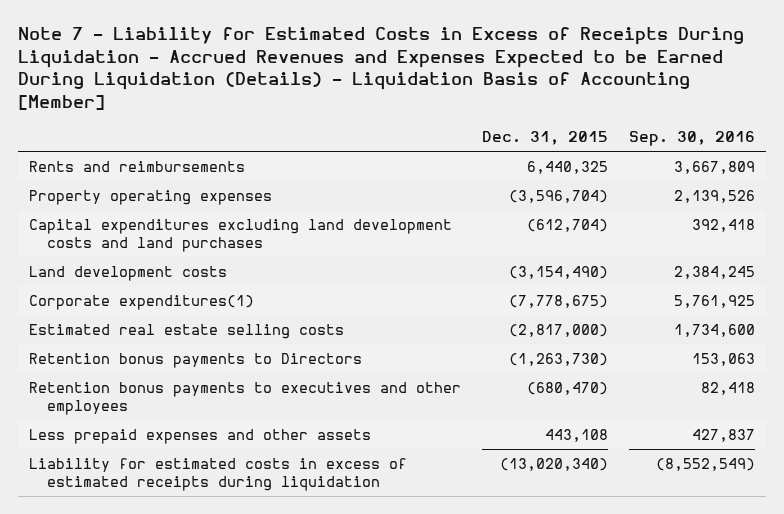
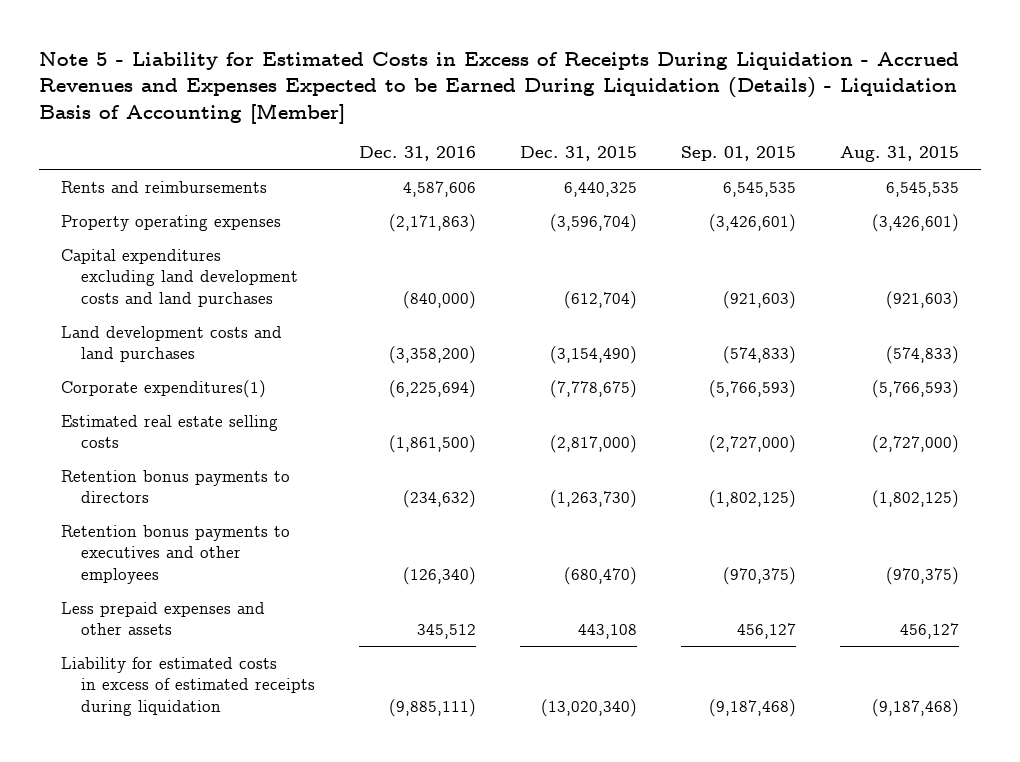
[17,27,744,110] Note 7 - Liability for Estimated Costs in Excess of Receipts During Liquidation - Accrued Revenues and Expenses Expected to be Earned During Liquidation (Details) - Liquidation Basis of Accounting [Member] -> [39,51,960,124] Note 5 - Liability for Estimated Costs in Excess of Receipts During Liquidation - Accrued Revenues and Expenses Expected to be Earned During Liquidation (Details) - Liquidation Basis of Accounting [Member]
[629,131,756,147] Sep. 30, 2016 -> none
none -> [359,146,477,162] Dec. 31, 2016
none -> [681,146,797,162] Sep. 01, 2015
none -> [839,146,959,163] Aug. 31, 2015
[28,265,227,281] Land development costs -> [61,325,283,363] Land development costs and land purchases
[28,352,362,368] Retention bonus payments to Directors -> [61,469,291,504] Retention bonus payments to directors

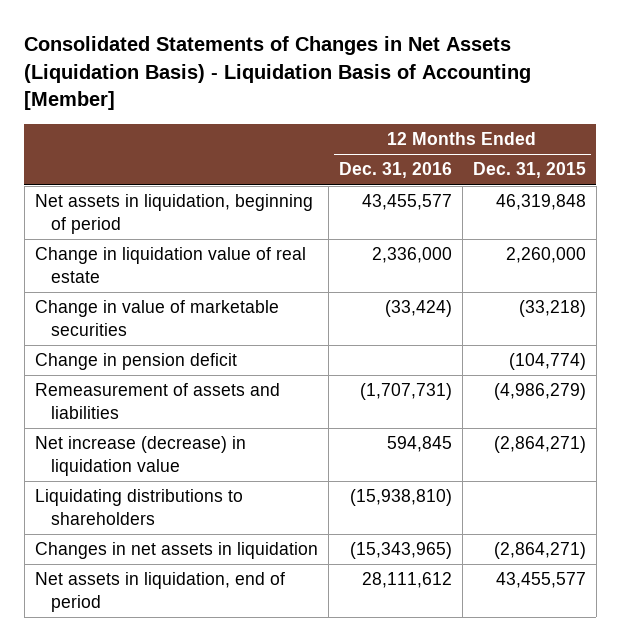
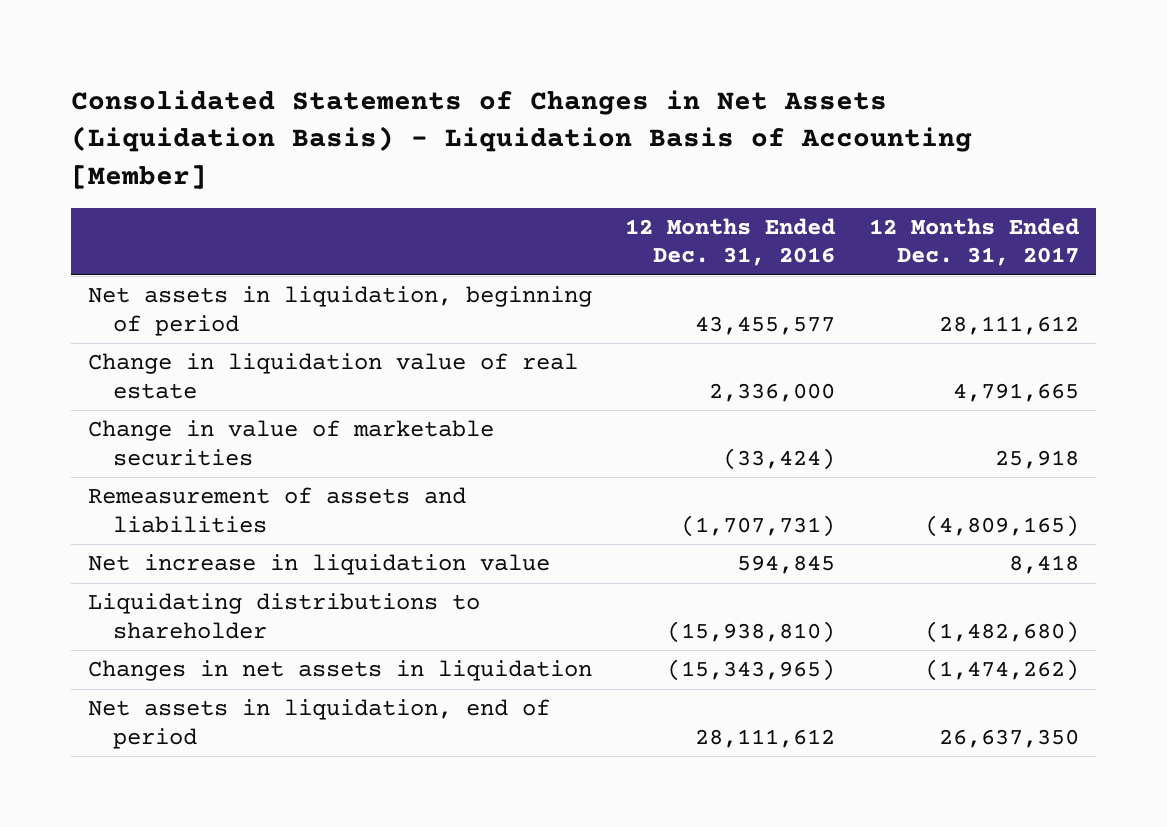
[472,162,586,179] Dec. 31, 2015 -> none
none -> [868,218,1079,267] 12 Months Ended Dec. 31, 2017
[34,353,237,371] Change in pension deficit -> none
[34,436,246,476] Net increase (decrease) in liquidation value -> [87,554,550,576] Net increase in liquidation value
[34,489,243,525] Liquidating distributions to shareholders -> [87,593,480,639] Liquidating distributions to shareholder

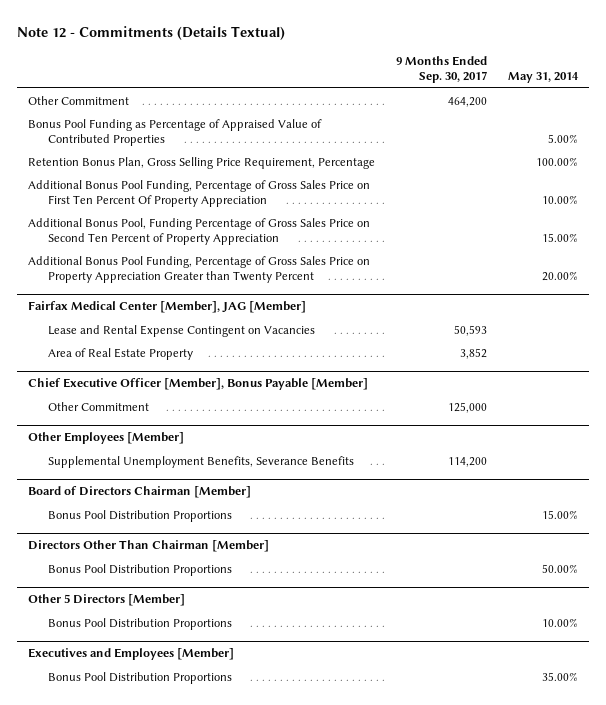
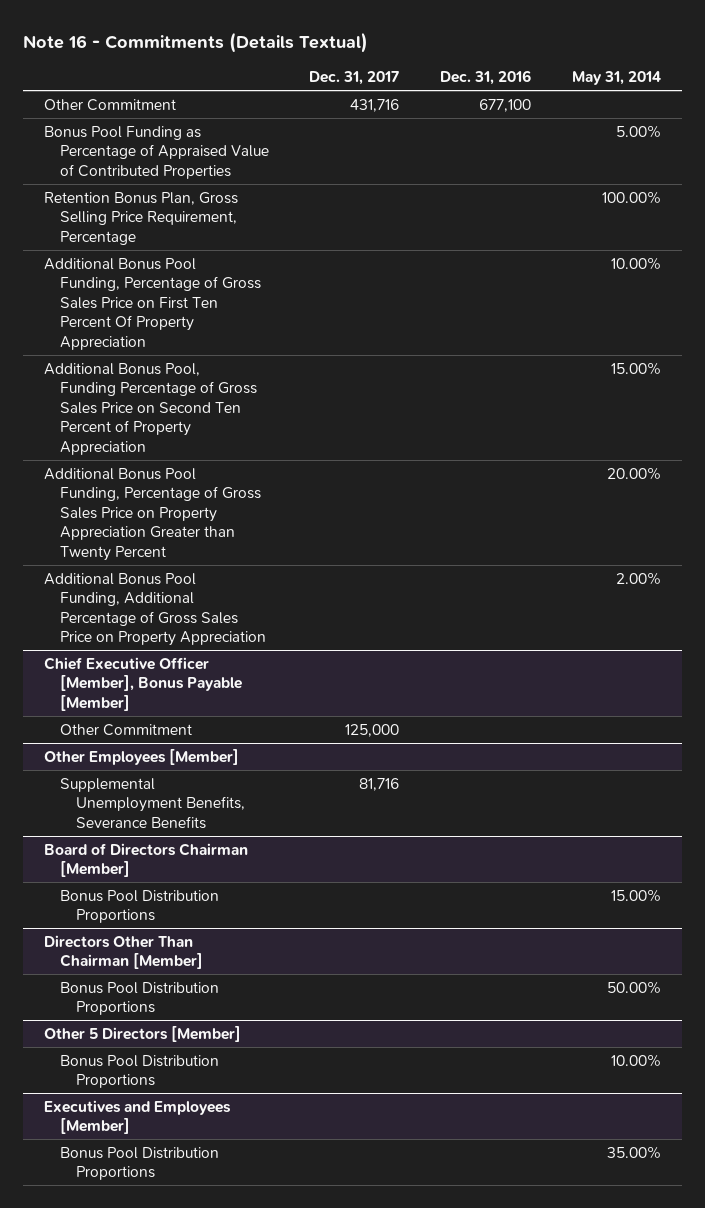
[17,25,286,40] Note 12 - Commitments (Details Textual) -> [23,31,369,53] Note 16 - Commitments (Details Textual)
[396,56,488,84] 9 Months Ended Sep. 30, 2017 -> none
none -> [309,71,400,86] Dec. 31, 2017
none -> [440,70,532,86] Dec. 31, 2016
[27,301,306,314] Fairfax Medical Center [Member], JAG [Member] -> none
[48,324,316,337] Lease and Rental Expense Contingent on Vacancies -> none
[48,347,194,360] Area of Real Estate Property -> none
none -> [43,572,266,647] Additional Bonus Pool Funding, Additional Percentage of Gross Sales Price on Property Appreciation

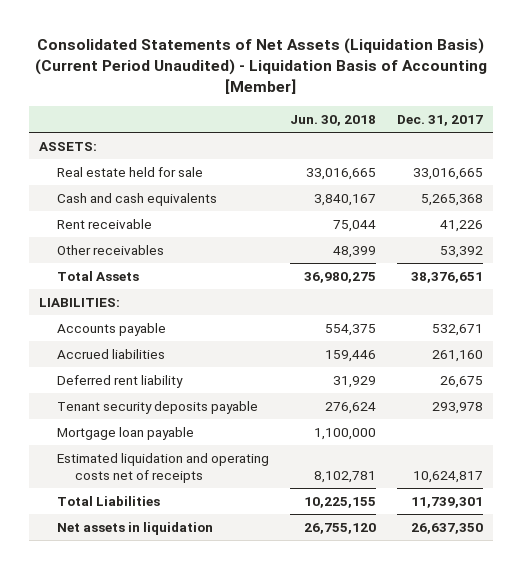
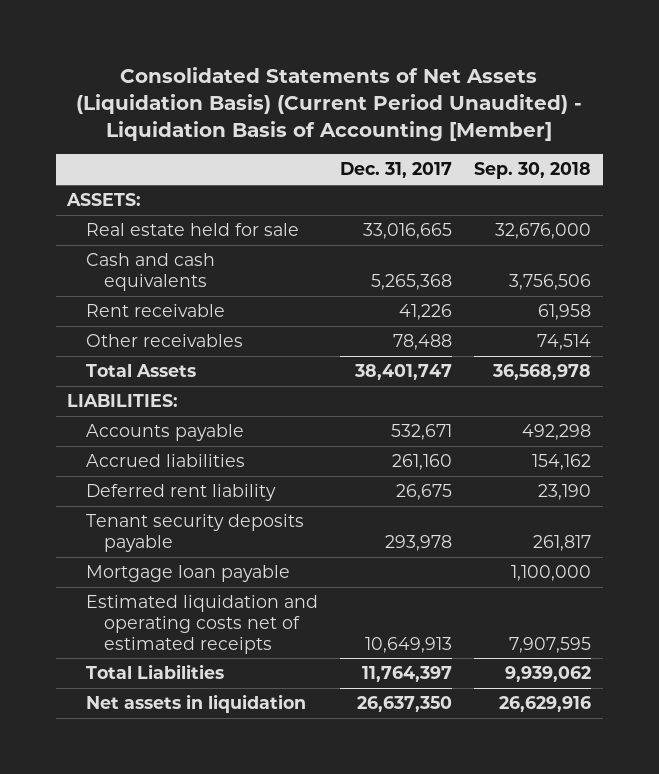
[290,114,377,126] Jun. 30, 2018 -> none
none -> [474,162,592,180] Sep. 30, 2018
[439,245,483,258] 53,392 -> [393,333,453,350] 78,488
[410,271,483,283] 38,376,651 -> [354,363,453,380] 38,401,747
[57,452,270,483] Estimated liquidation and operating costs net of receipts -> [85,594,318,654] Estimated liquidation and operating costs net of estimated receipts
[412,470,483,483] 10,624,817 -> [365,636,453,653] 10,649,913
[410,496,483,508] 11,739,301 -> [362,665,453,682] 11,764,397

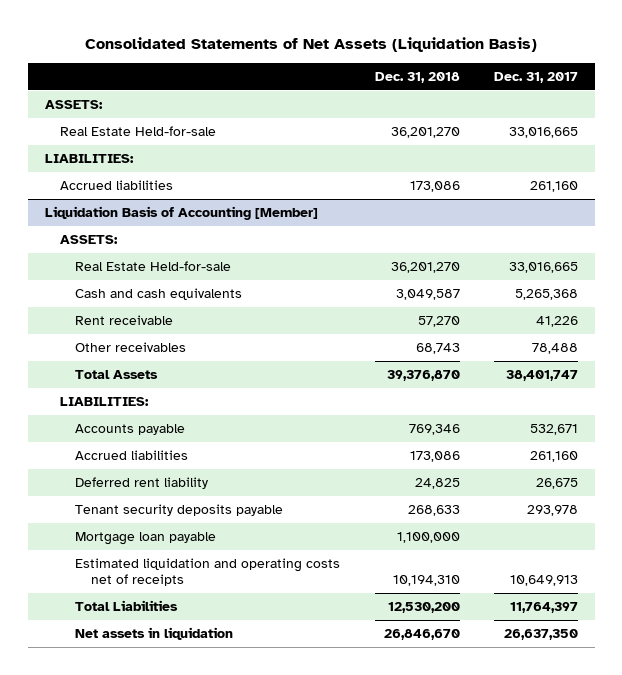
[76,67,583,142] Consolidated Statements of Net Assets (Liquidation Basis) (Current Period Unaudited) - Liquidation Basis of Accounting [Member] -> [85,37,538,53] Consolidated Statements of Net Assets (Liquidation Basis)
[474,162,592,180] Sep. 30, 2018 -> none
none -> [374,72,460,84] Dec. 31, 2018
[85,222,299,236] Real estate held for sale -> [59,126,216,137] Real Estate Held-for-sale
none -> [44,154,134,164] LIABILITIES:
none -> [59,180,173,191] Accrued liabilities
none -> [44,206,318,221] Liquidation Basis of Accounting [Member]
none -> [59,235,118,245] ASSETS:
none -> [75,261,232,272] Real Estate Held-for-sale
[85,594,318,654] Estimated liquidation and operating costs net of estimated receipts -> [75,558,341,587] Estimated liquidation and operating costs net of receipts

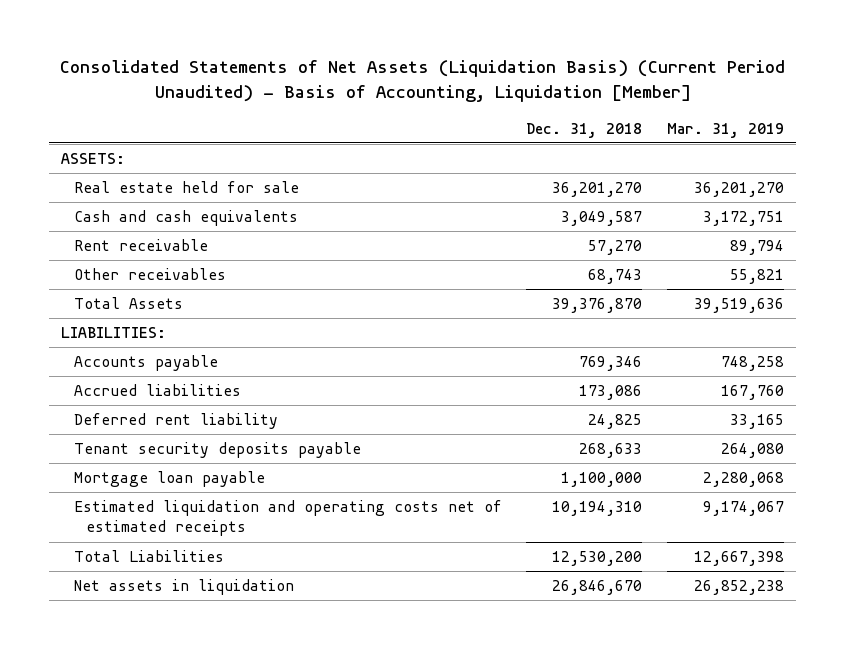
[85,37,538,53] Consolidated Statements of Net Assets (Liquidation Basis) -> [59,60,785,102] Consolidated Statements of Net Assets (Liquidation Basis) (Current Period Unaudited) - Basis of Accounting, Liquidation [Member]
[493,72,578,84] Dec. 31, 2017 -> none
none -> [666,122,784,138] Mar. 31, 2019
[44,154,134,164] LIABILITIES: -> none
[59,180,173,191] Accrued liabilities -> none
[44,206,318,221] Liquidation Basis of Accounting [Member] -> none
[59,235,118,245] ASSETS: -> none
[75,261,232,272] Real Estate Held-for-sale -> none
[59,126,216,137] Real Estate Held-for-sale -> [73,181,299,194] Real estate held for sale
[75,558,341,587] Estimated liquidation and operating costs net of receipts -> [73,500,502,537] Estimated liquidation and operating costs net of estimated receipts

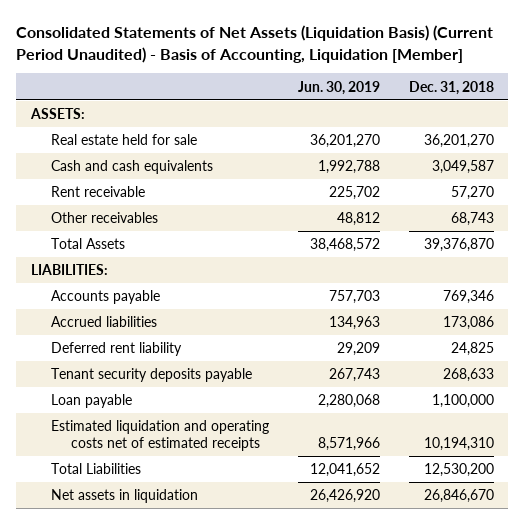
[666,122,784,138] Mar. 31, 2019 -> none
none -> [297,80,380,95] Jun. 30, 2019
[73,471,265,488] Mortgage loan payable -> [50,394,132,409] Loan payable

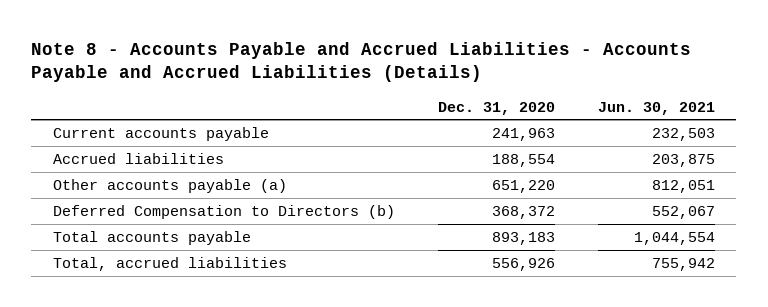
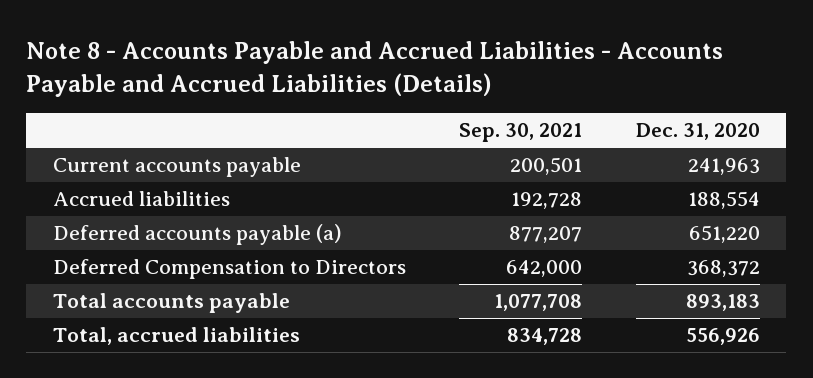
[597,101,715,115] Jun. 30, 2021 -> none
none -> [459,123,583,143] Sep. 30, 2021
[52,178,287,193] Other accounts payable (a) -> [53,224,343,246] Deferred accounts payable (a)
[52,204,395,219] Deferred Compensation to Directors (b) -> [53,259,407,280] Deferred Compensation to Directors

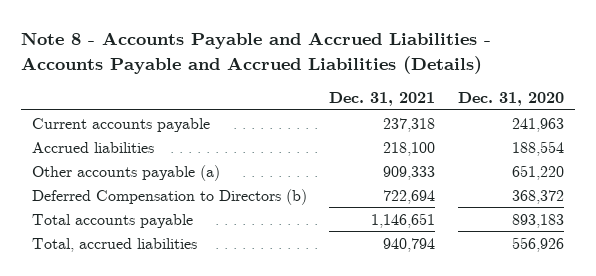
[459,123,583,143] Sep. 30, 2021 -> none
none -> [329,92,436,107] Dec. 31, 2021
[53,224,343,246] Deferred accounts payable (a) -> [31,164,220,181] Other accounts payable (a)
[53,259,407,280] Deferred Compensation to Directors -> [31,188,307,205] Deferred Compensation to Directors (b)

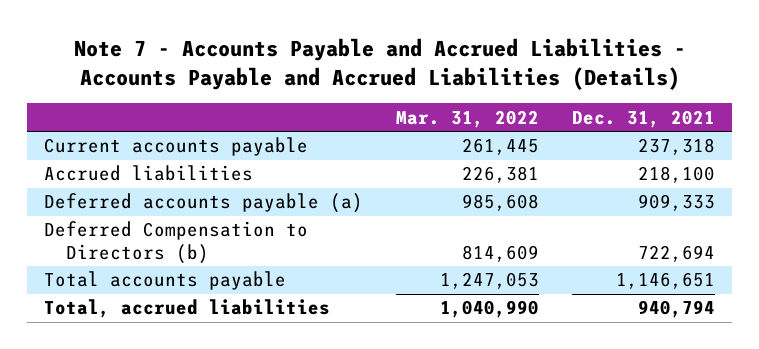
[20,32,491,74] Note 8 - Accounts Payable and Accrued Liabilities - Accounts Payable and Accrued Liabilities (Details) -> [73,38,686,90] Note 7 - Accounts Payable and Accrued Liabilities - Accounts Payable and Accrued Liabilities (Details)
[457,92,564,107] Dec. 31, 2020 -> none
none -> [396,109,540,128] Mar. 31, 2022
[31,164,220,181] Other accounts payable (a) -> [44,193,364,214] Deferred accounts payable (a)

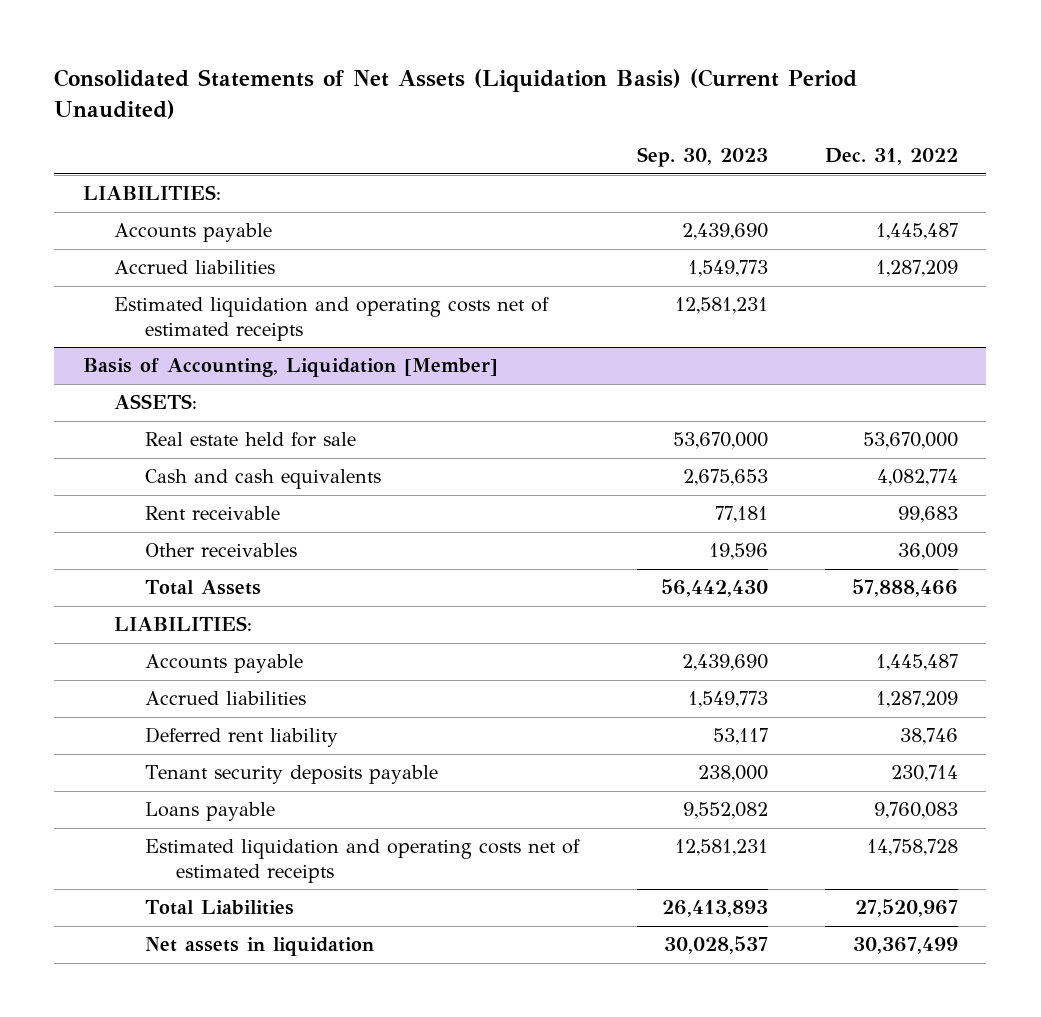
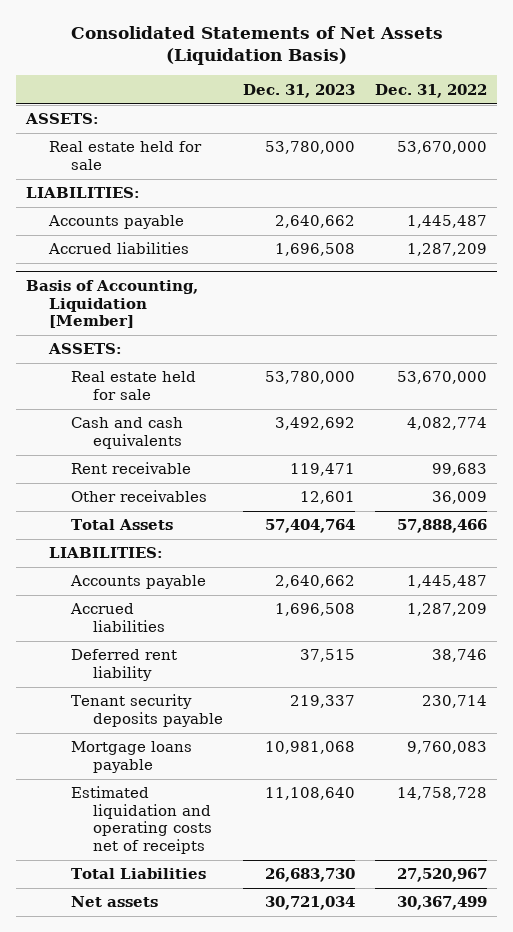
[54,68,858,119] Consolidated Statements of Net Assets (Liquidation Basis) (Current Period Unaudited) -> [70,25,443,65] Consolidated Statements of Net Assets (Liquidation Basis)
[636,147,768,168] Sep. 30, 2023 -> none
none -> [243,83,356,98] Dec. 31, 2023
none -> [25,113,100,125] ASSETS:
none -> [48,141,202,170] Real estate held for sale
[114,297,550,341] Estimated liquidation and operating costs net of estimated receipts -> none
[145,802,276,822] Loans payable -> [70,741,192,773] Mortgage loans payable
[145,839,581,883] Estimated liquidation and operating costs net of estimated receipts -> [70,786,213,854] Estimated liquidation and operating costs net of receipts
[145,937,375,957] Net assets in liquidation -> [70,896,158,908] Net assets

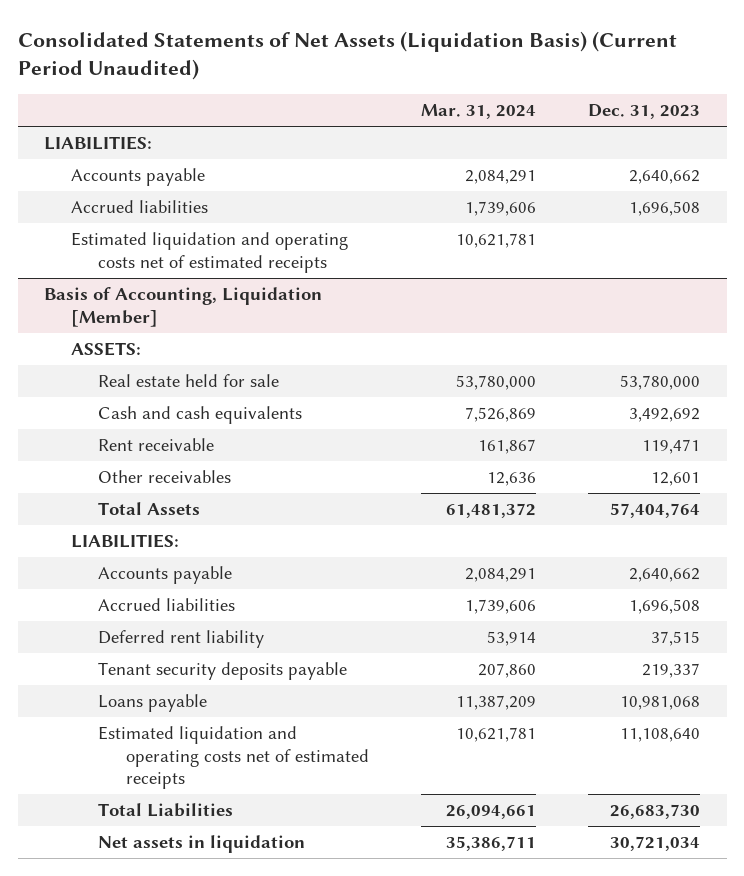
[70,25,443,65] Consolidated Statements of Net Assets (Liquidation Basis) -> [17,30,677,81] Consolidated Statements of Net Assets (Liquidation Basis) (Current Period Unaudited)
[374,83,487,98] Dec. 31, 2022 -> none
none -> [421,104,537,120] Mar. 31, 2024
[25,113,100,125] ASSETS: -> none
[48,141,202,170] Real estate held for sale -> none
none -> [71,232,349,273] Estimated liquidation and operating costs net of estimated receipts
[70,741,192,773] Mortgage loans payable -> [98,694,208,713] Loans payable
[70,786,213,854] Estimated liquidation and operating costs net of receipts -> [98,726,369,790] Estimated liquidation and operating costs net of estimated receipts
[70,896,158,908] Net assets -> [98,835,306,854] Net assets in liquidation

